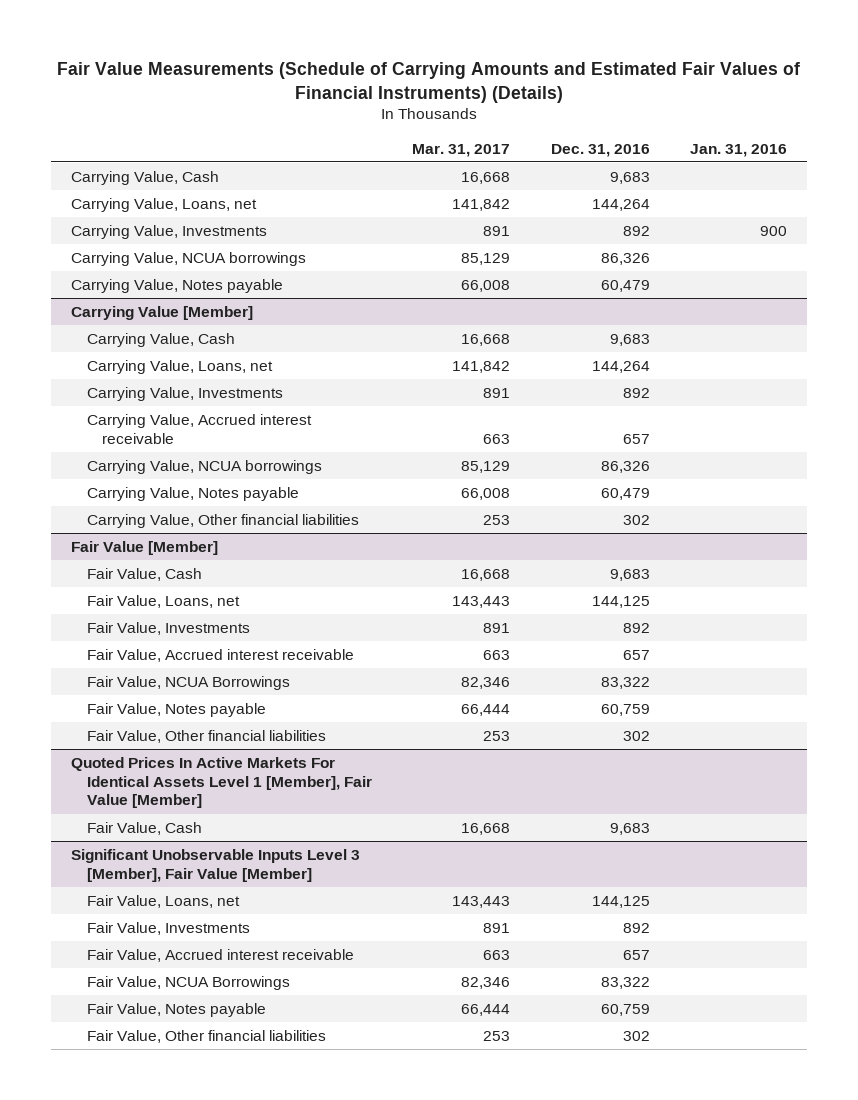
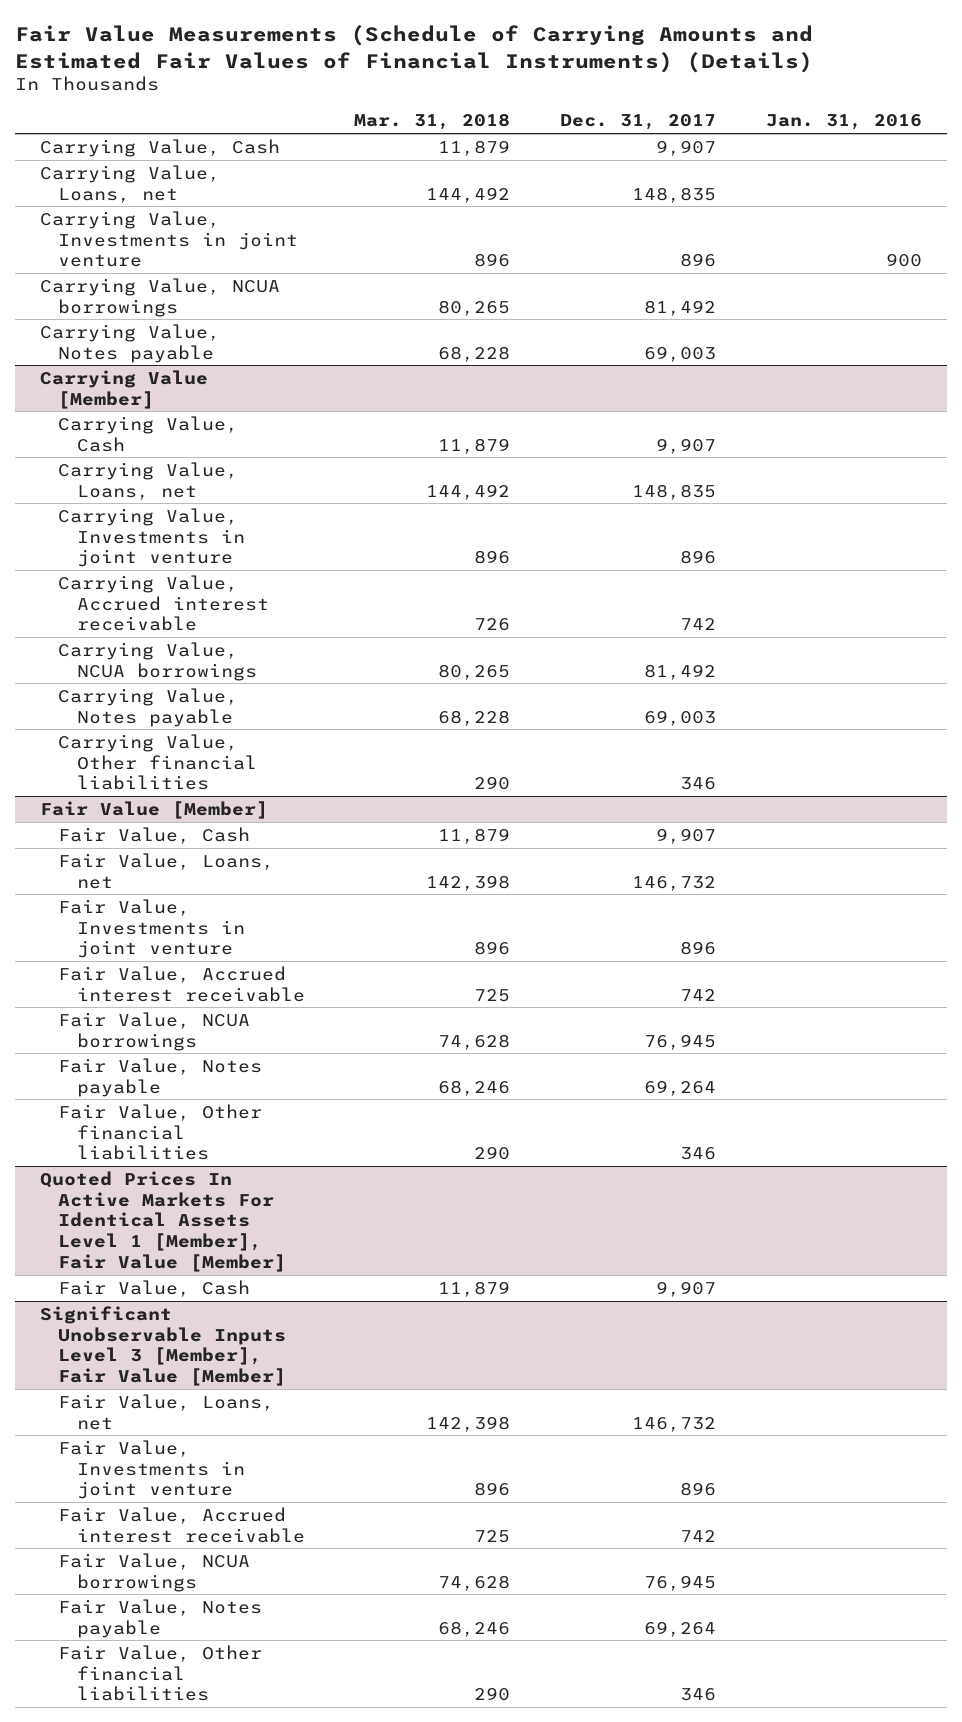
[412,143,511,157] Mar. 31, 2017 -> none
[550,143,650,157] Dec. 31, 2016 -> none
none -> [354,113,511,131] Mar. 31, 2018
none -> [560,114,717,131] Dec. 31, 2017
[71,224,268,239] Carrying Value, Investments -> [39,210,299,268] Carrying Value, Investments in joint venture
[86,386,283,401] Carrying Value, Investments -> [58,507,245,568] Carrying Value, Investments in joint venture
[86,621,250,635] Fair Value, Investments -> [58,898,245,959] Fair Value, Investments in joint venture
[86,675,290,690] Fair Value, NCUA Borrowings -> [58,1011,251,1051] Fair Value, NCUA borrowings
[86,921,250,935] Fair Value, Investments -> [58,1439,245,1500] Fair Value, Investments in joint venture
[86,975,290,990] Fair Value, NCUA Borrowings -> [58,1552,251,1592] Fair Value, NCUA borrowings

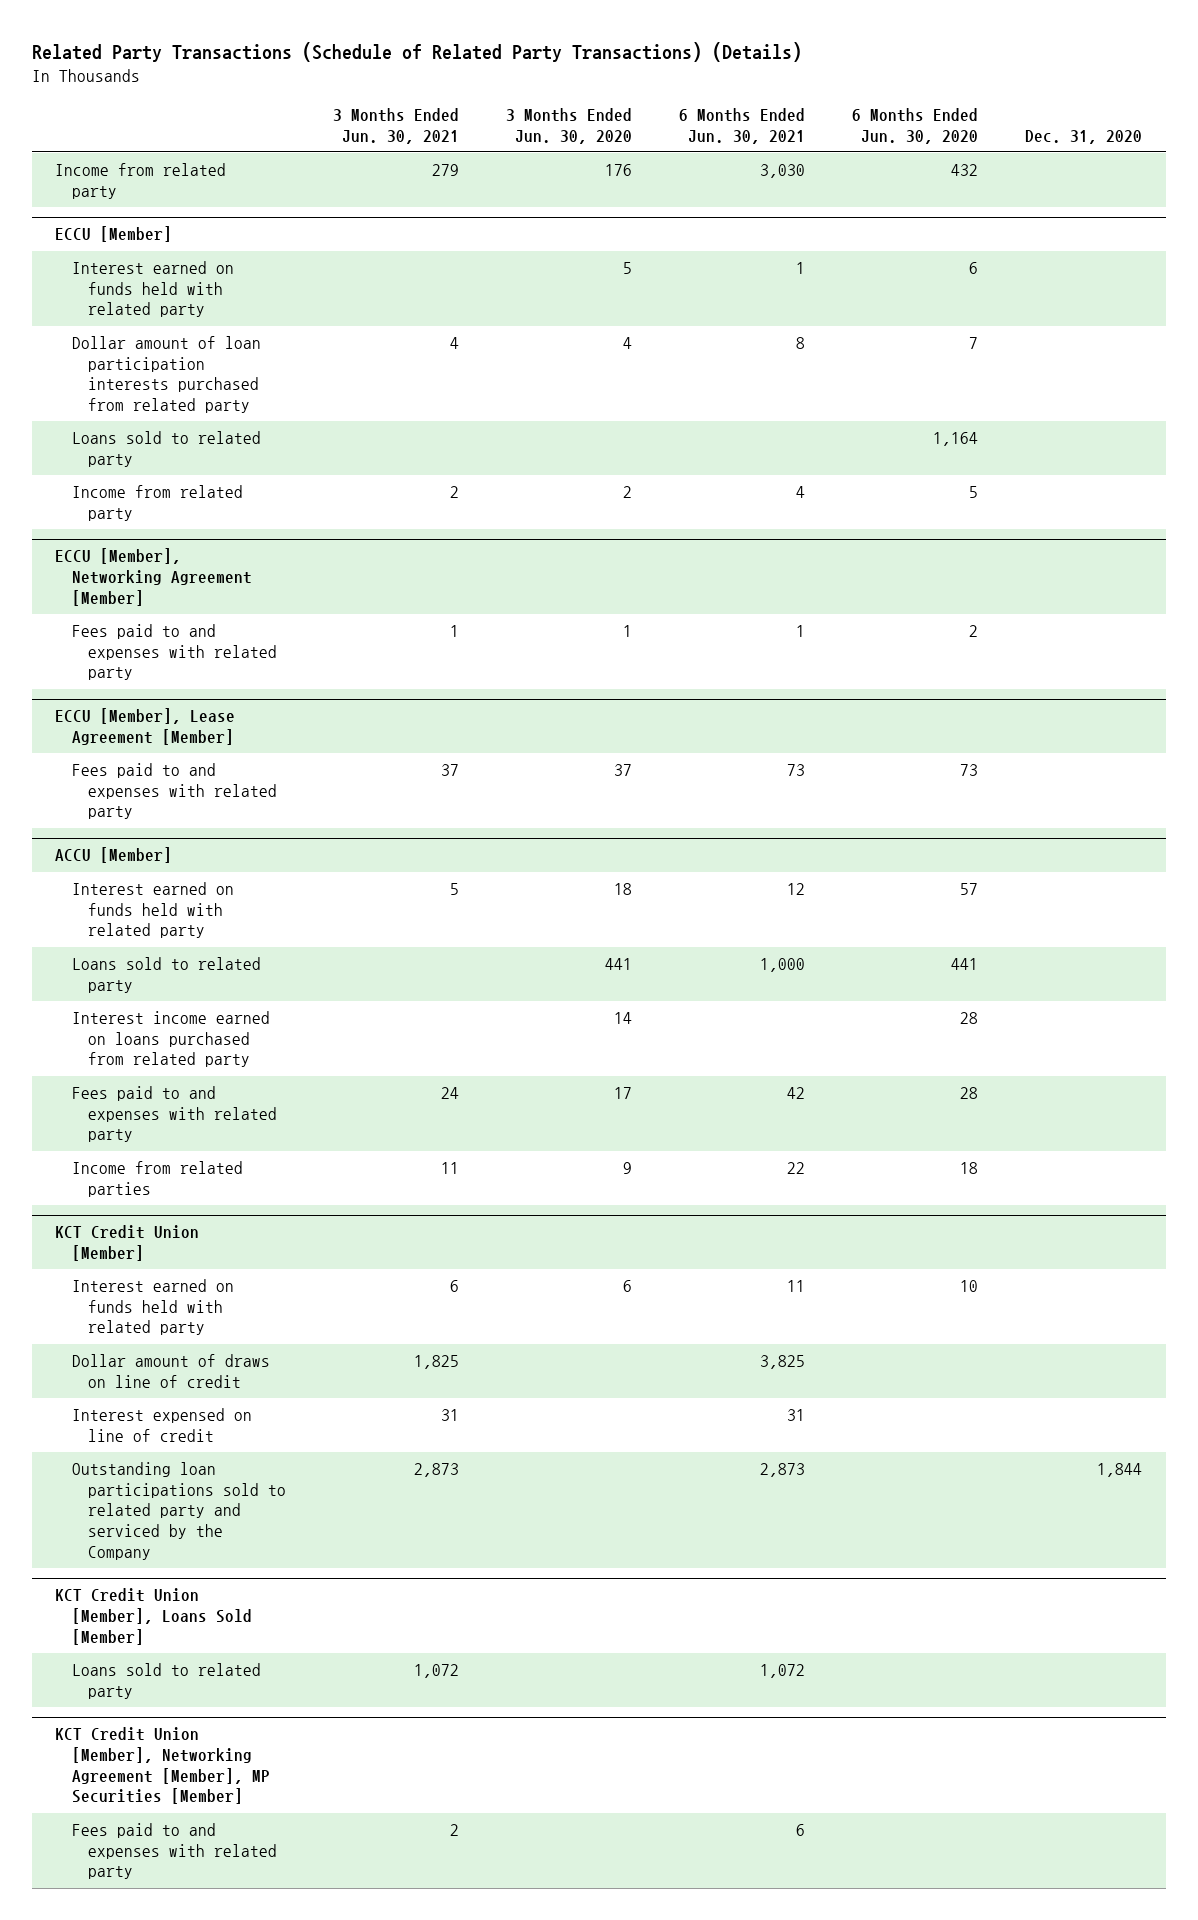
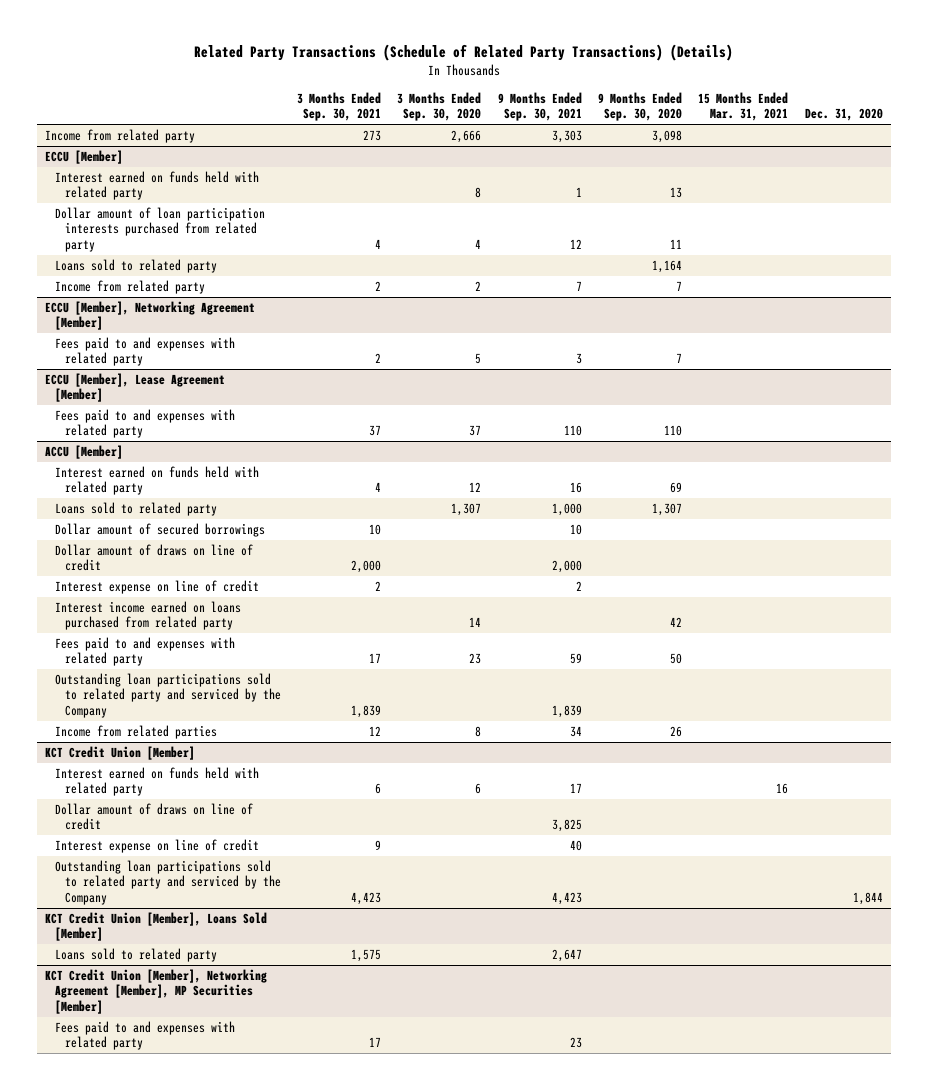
[332,107,459,144] 3 Months Ended Jun. 30, 2021 -> none
[506,107,633,144] 3 Months Ended Jun. 30, 2020 -> none
[679,107,806,144] 6 Months Ended Jun. 30, 2021 -> none
[852,107,979,144] 6 Months Ended Jun. 30, 2020 -> none
none -> [296,91,381,122] 3 Months Ended Sep. 30, 2021
none -> [397,91,482,122] 3 Months Ended Sep. 30, 2020
none -> [497,91,582,122] 9 Months Ended Sep. 30, 2021
none -> [597,91,682,122] 9 Months Ended Sep. 30, 2020
none -> [698,91,789,122] 15 Months Ended Mar. 31, 2021
none -> [55,523,266,538] Dollar amount of secured borrowings
none -> [55,544,254,572] Dollar amount of draws on line of credit
none -> [55,580,260,595] Interest expense on line of credit
none -> [55,673,281,718] Outstanding loan participations sold to related party and serviced by the Company
[71,1408,252,1442] Interest expensed on line of credit -> [55,839,260,854] Interest expense on line of credit

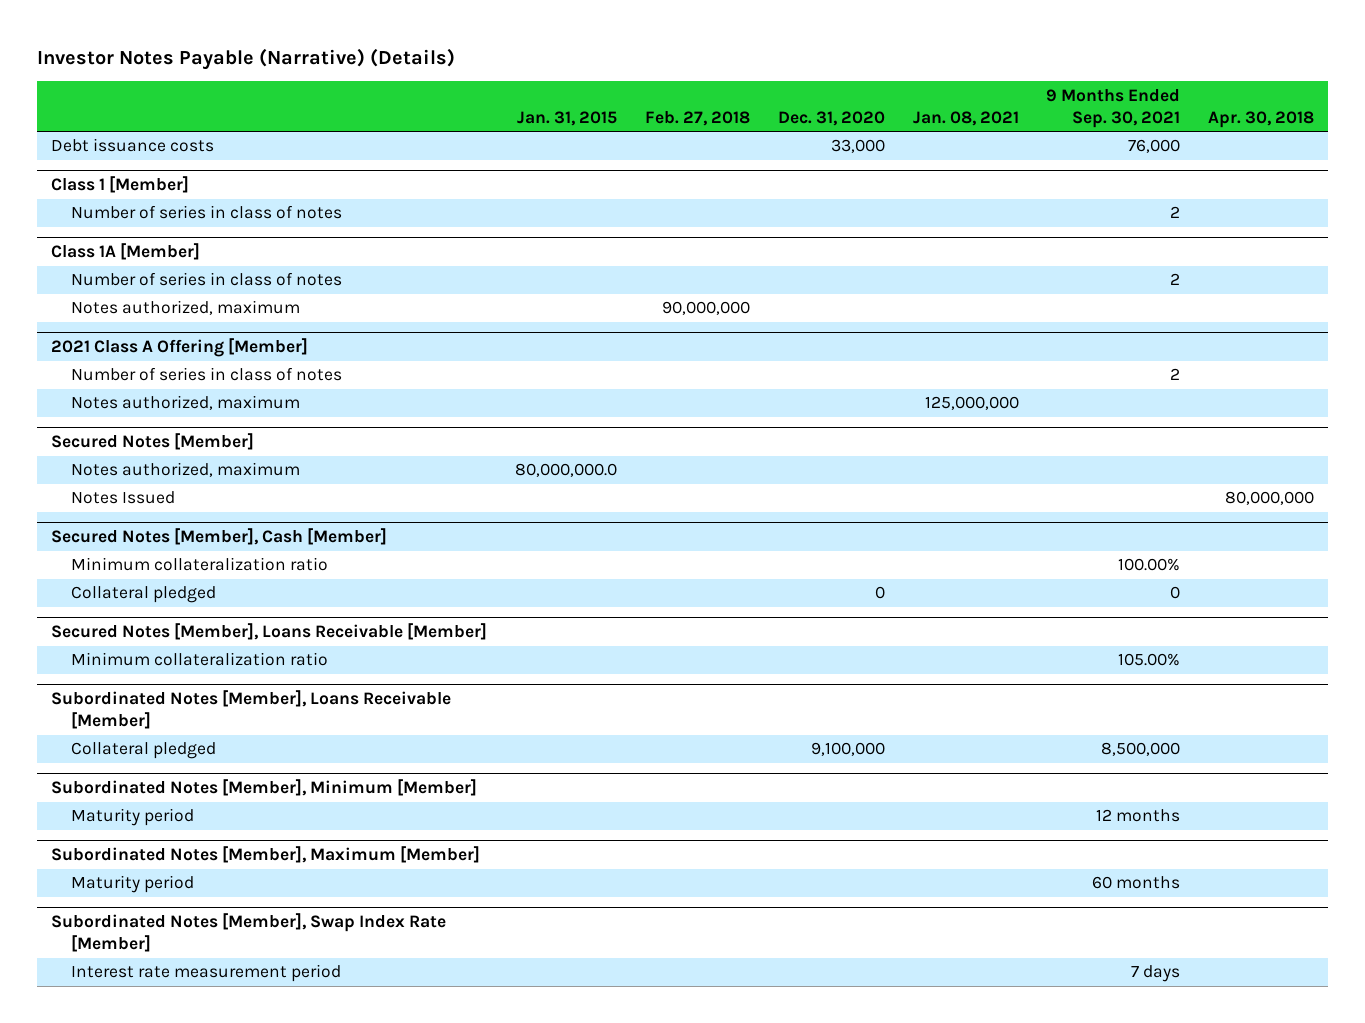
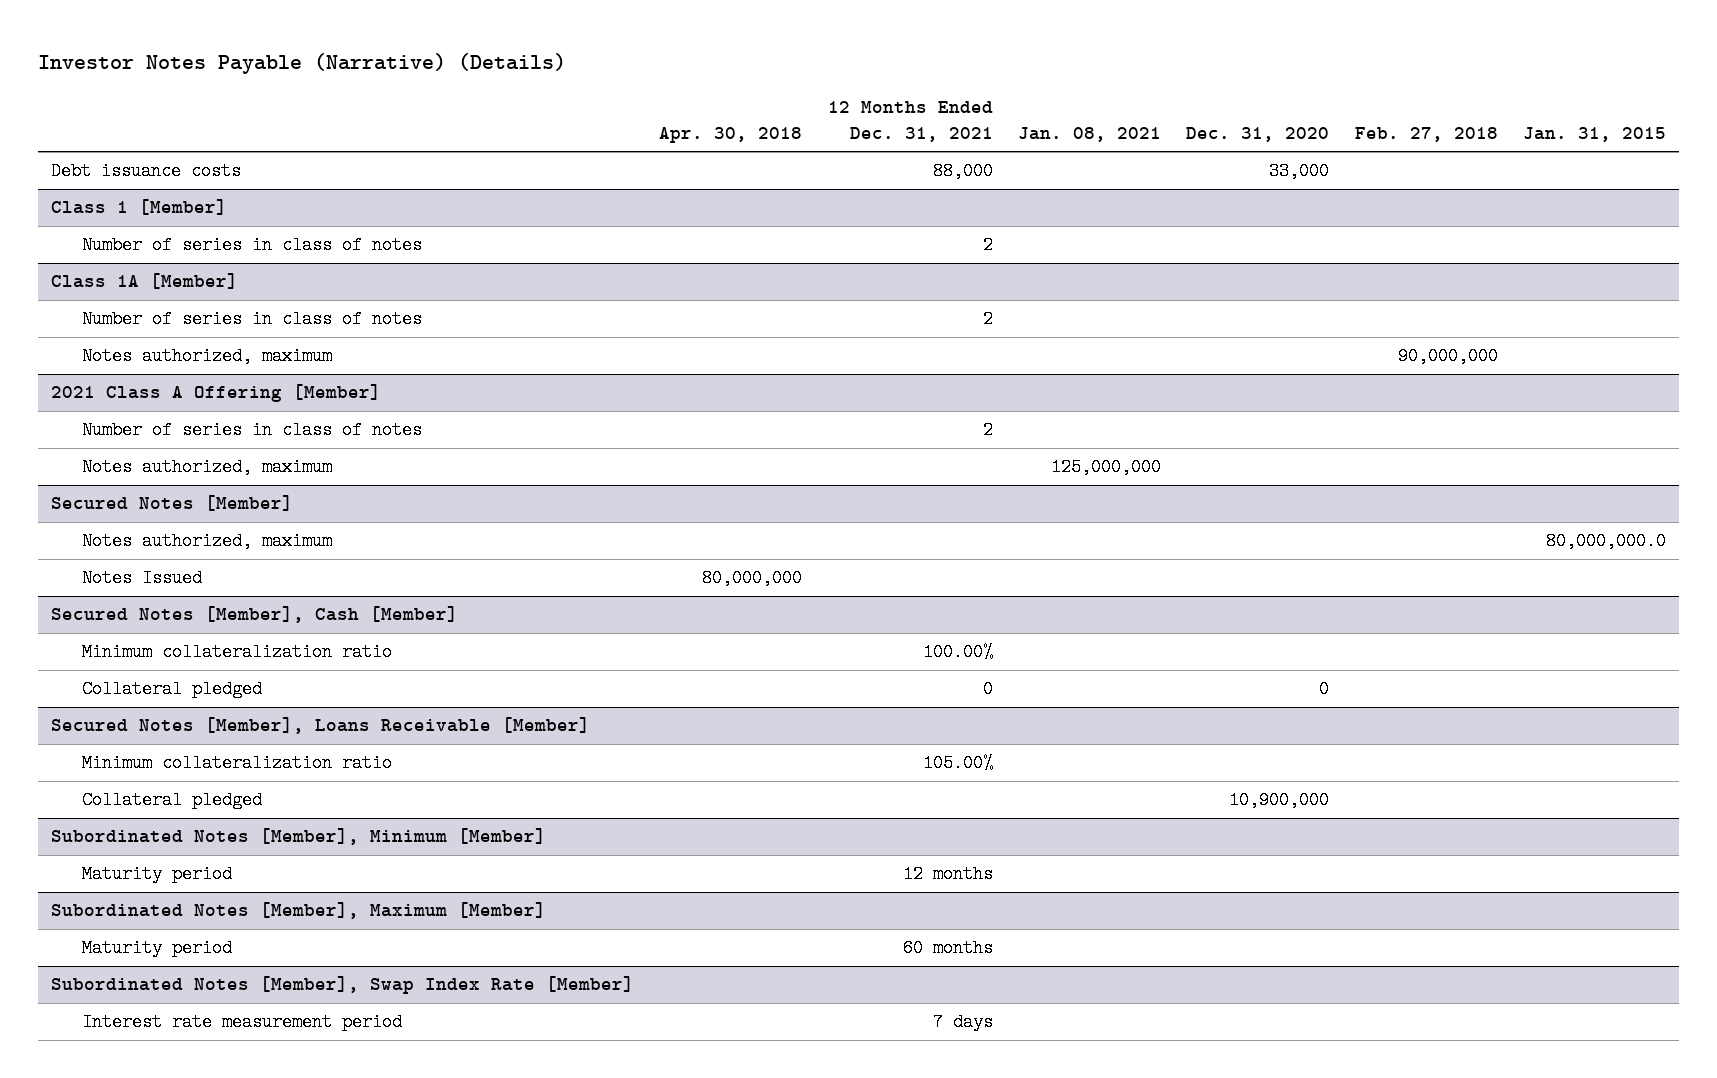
[1046,88,1181,128] 9 Months Ended Sep. 30, 2021 -> none
none -> [827,101,993,142] 12 Months Ended Dec. 31, 2021
[51,690,452,730] Subordinated Notes [Member], Loans Receivable [Member] -> none
[70,742,216,760] Collateral pledged -> none
none -> [82,791,263,810] Collateral pledged

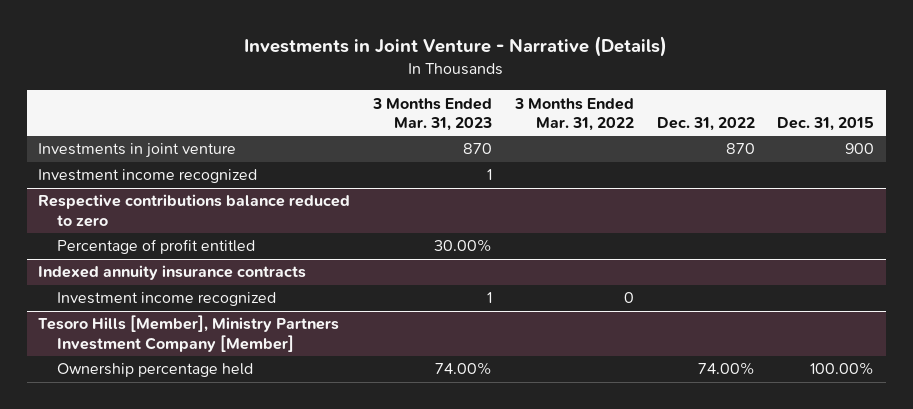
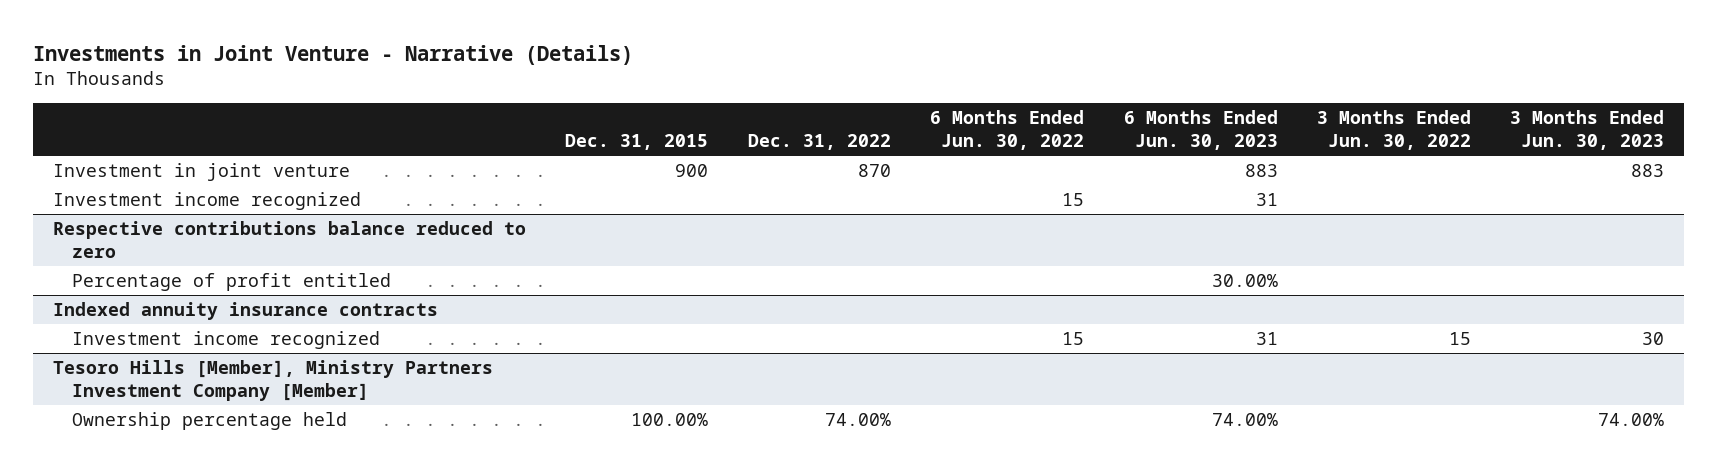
[372,97,493,131] 3 Months Ended Mar. 31, 2023 -> none
[513,97,634,131] 3 Months Ended Mar. 31, 2022 -> none
none -> [930,110,1085,150] 6 Months Ended Jun. 30, 2022
none -> [1123,110,1278,150] 6 Months Ended Jun. 30, 2023
none -> [1316,110,1471,150] 3 Months Ended Jun. 30, 2022
none -> [1510,110,1665,150] 3 Months Ended Jun. 30, 2023
[38,143,237,159] Investments in joint venture -> [52,163,350,182] Investment in joint venture

